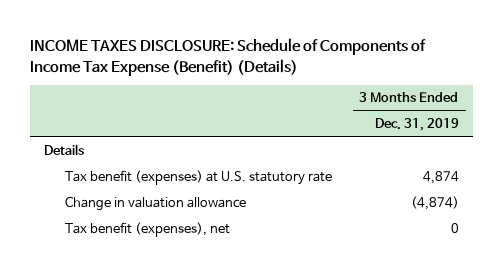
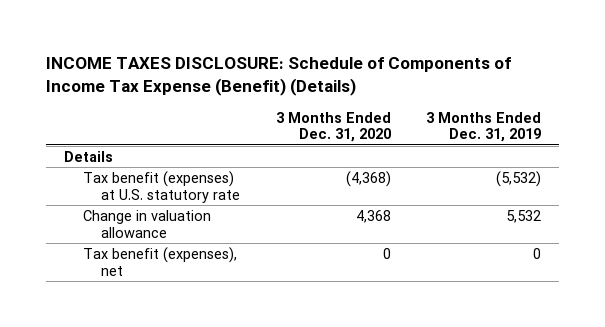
none -> [275,111,391,143] 3 Months Ended Dec. 31, 2020
[422,170,459,184] 4,874 -> [496,170,542,187] (5,532)
[410,195,459,210] (4,874) -> [506,209,542,223] 5,532

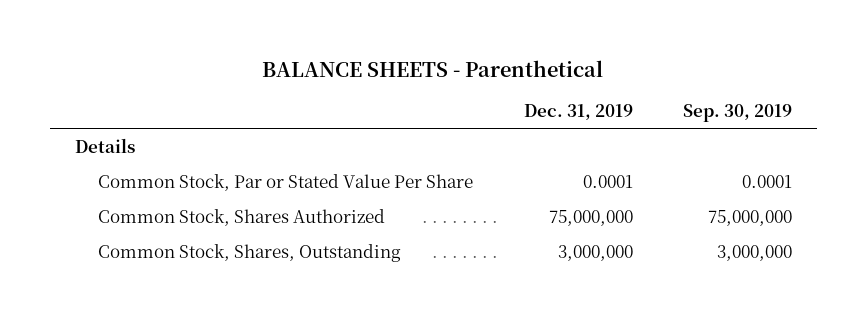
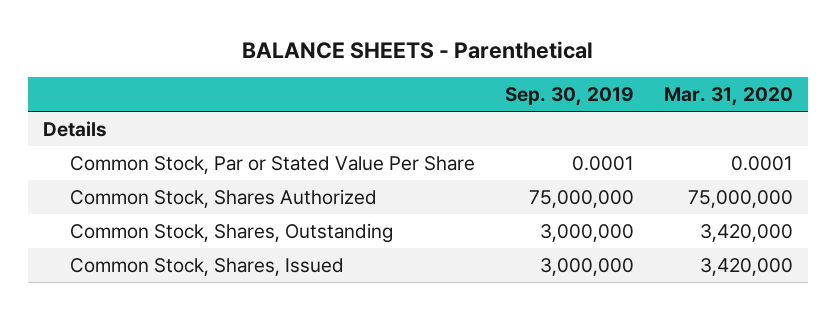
[523,104,633,121] Dec. 31, 2019 -> none
none -> [663,86,793,106] Mar. 31, 2020
none -> [70,258,345,277] Common Stock, Shares, Issued

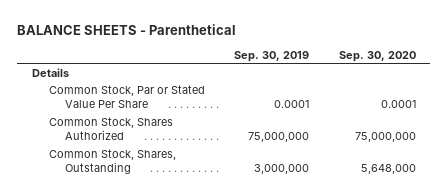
[663,86,793,106] Mar. 31, 2020 -> none
none -> [338,50,416,62] Sep. 30, 2020
[70,258,345,277] Common Stock, Shares, Issued -> none

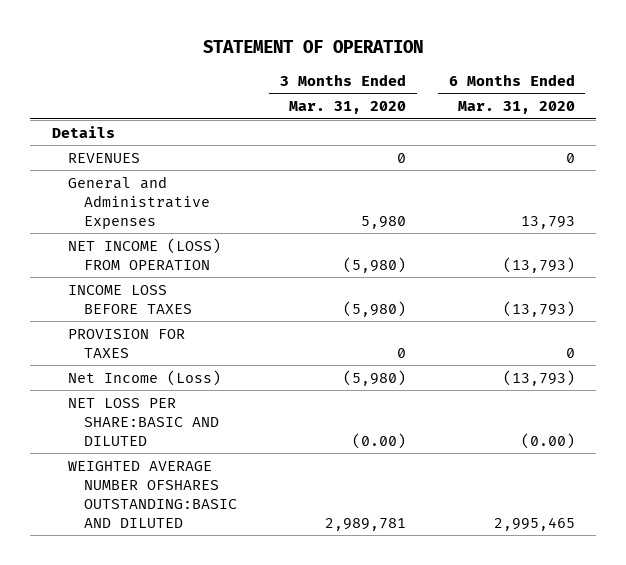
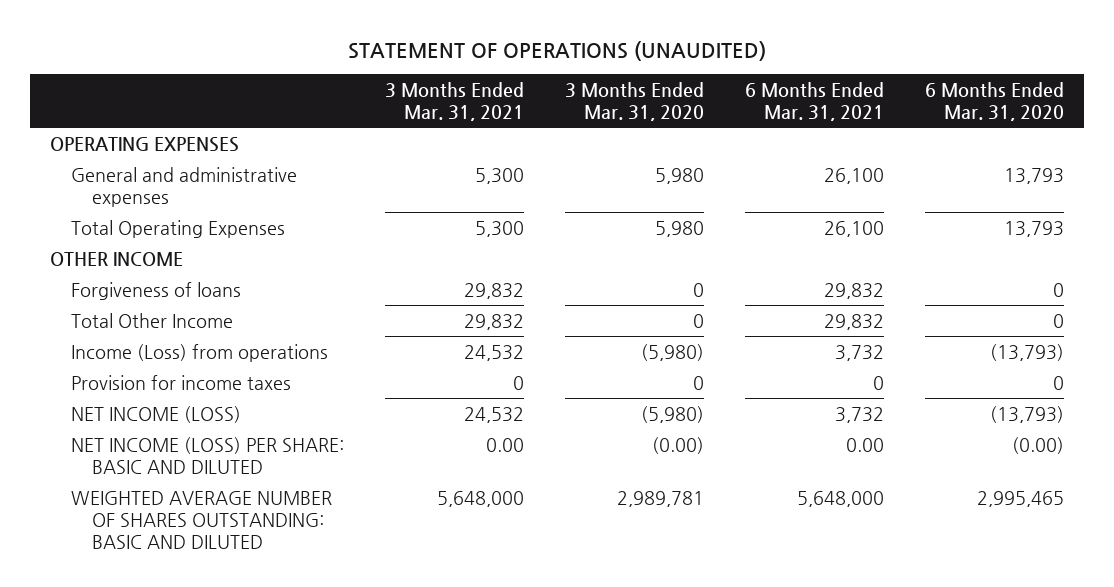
[203,40,424,54] STATEMENT OF OPERATION -> [348,41,767,62] STATEMENT OF OPERATIONS (UNAUDITED)
none -> [385,82,525,122] 3 Months Ended Mar. 31, 2021
none -> [744,82,884,122] 6 Months Ended Mar. 31, 2021
[51,125,115,138] Details -> none
[68,152,141,163] REVENUES -> none
[68,284,193,314] INCOME LOSS BEFORE TAXES -> none
none -> [50,136,240,152] OPERATING EXPENSES
[68,175,211,229] General and Administrative Expenses -> [71,166,298,207] General and administrative expenses
none -> [71,219,286,238] Total Operating Expenses
none -> [50,251,184,266] OTHER INCOME
none -> [71,281,242,300] Forgiveness of loans
none -> [71,312,234,328] Total Other Income
[68,237,222,270] NET INCOME (LOSS) FROM OPERATION -> [71,343,329,362] Income (Loss) from operations
[68,328,186,358] PROVISION FOR TAXES -> [71,374,292,390] Provision for income taxes
[68,369,222,386] Net Income (Loss) -> [71,405,242,423] NET INCOME (LOSS)
[68,397,220,446] NET LOSS PER SHARE:BASIC AND DILUTED -> [71,436,345,474] NET INCOME (LOSS) PER SHARE: BASIC AND DILUTED
[68,460,238,528] WEIGHTED AVERAGE NUMBER OFSHARES OUTSTANDING:BASIC AND DILUTED -> [71,490,333,549] WEIGHTED AVERAGE NUMBER OF SHARES OUTSTANDING: BASIC AND DILUTED

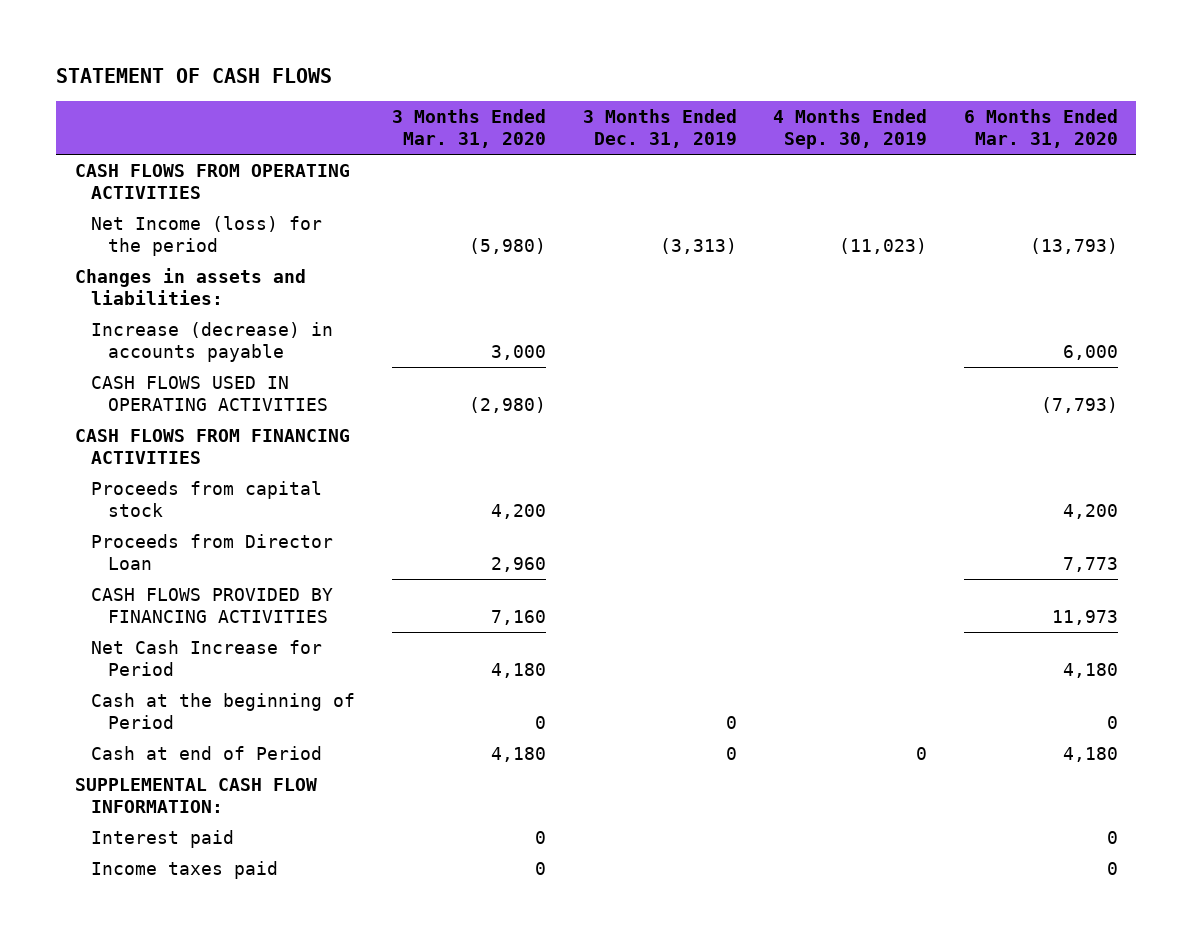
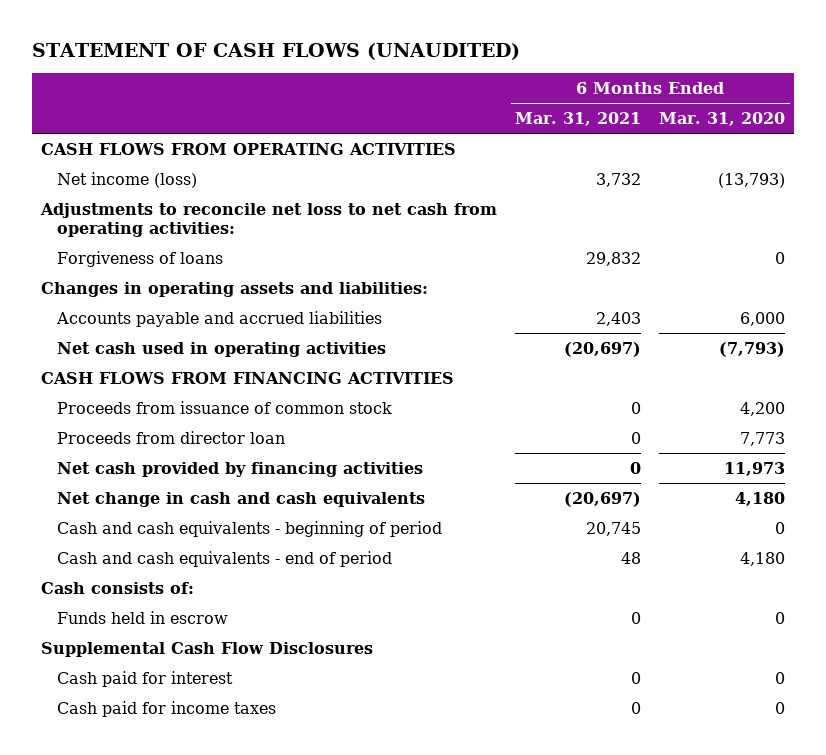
[56,68,333,84] STATEMENT OF CASH FLOWS -> [32,43,521,61] STATEMENT OF CASH FLOWS (UNAUDITED)
[392,108,547,148] 3 Months Ended Mar. 31, 2020 -> none
[582,108,737,148] 3 Months Ended Dec. 31, 2019 -> none
[773,108,928,149] 4 Months Ended Sep. 30, 2019 -> none
none -> [515,112,642,127] Mar. 31, 2021
[91,322,334,362] Increase (decrease) in accounts payable -> none
[91,216,323,256] Net Income (loss) for the period -> [56,171,197,188] Net income (loss)
none -> [40,202,498,238] Adjustments to reconcile net loss to net cash from operating activities:
none -> [56,250,223,267] Forgiveness of loans
[74,268,306,305] Changes in assets and liabilities: -> [41,281,429,297] Changes in operating assets and liabilities:
none -> [55,310,382,327] Accounts payable and accrued liabilities
[91,376,329,411] CASH FLOWS USED IN OPERATING ACTIVITIES -> [56,341,386,357] Net cash used in operating activities
[91,481,323,517] Proceeds from capital stock -> [56,400,392,414] Proceeds from issuance of common stock
[91,534,334,570] Proceeds from Director Loan -> [56,430,285,444] Proceeds from director loan
[91,588,334,623] CASH FLOWS PROVIDED BY FINANCING ACTIVITIES -> [56,461,423,477] Net cash provided by financing activities
[91,640,323,676] Net Cash Increase for Period -> [56,491,425,507] Net change in cash and cash equivalents
[91,693,356,729] Cash at the beginning of Period -> [56,520,442,537] Cash and cash equivalents - beginning of period
[91,746,323,761] Cash at end of Period -> [56,550,392,567] Cash and cash equivalents - end of period
none -> [41,581,195,594] Cash consists of:
none -> [56,610,228,624] Funds held in escrow
[74,778,317,813] SUPPLEMENTAL CASH FLOW INFORMATION: -> [41,641,374,657] Supplemental Cash Flow Disclosures
[91,830,235,849] Interest paid -> [56,670,233,687] Cash paid for interest
[91,861,279,880] Income taxes paid -> [56,700,276,717] Cash paid for income taxes

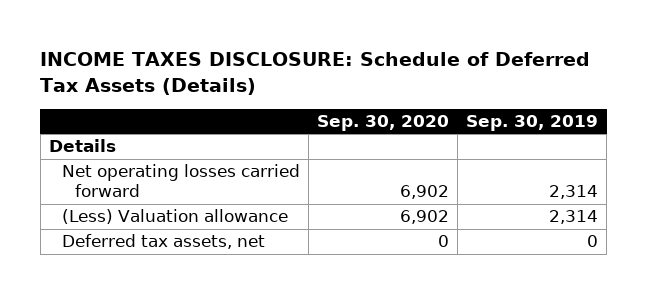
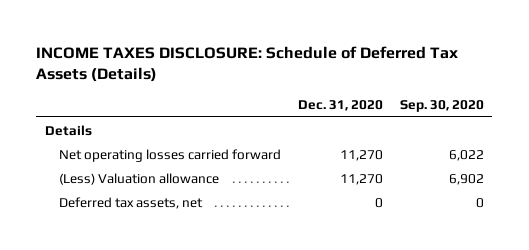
[466,115,599,132] Sep. 30, 2019 -> none
none -> [297,100,383,112] Dec. 31, 2020
[399,185,449,200] 6,902 -> [448,149,484,161] 6,022

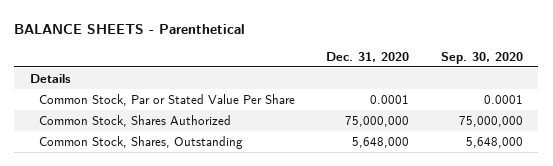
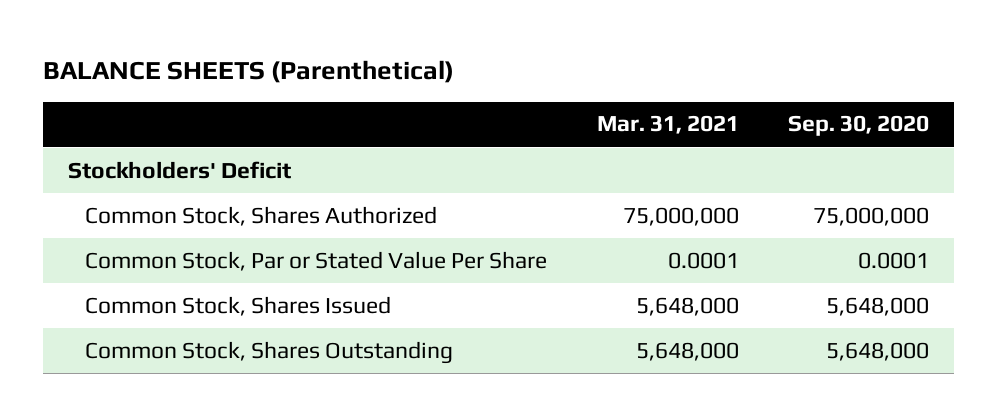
[14,23,246,34] BALANCE SHEETS - Parenthetical -> [43,59,455,83] BALANCE SHEETS (Parenthetical)
[326,51,410,62] Dec. 31, 2020 -> none
none -> [596,115,739,135] Mar. 31, 2021
[30,73,72,83] Details -> none
none -> [67,160,291,179] Stockholders' Deficit
[38,93,295,106] Common Stock, Par or Stated Value Per Share -> [85,250,548,271] Common Stock, Par or Stated Value Per Share
none -> [85,295,392,316] Common Stock, Shares Issued
[38,135,243,149] Common Stock, Shares, Outstanding -> [85,340,454,364] Common Stock, Shares Outstanding

